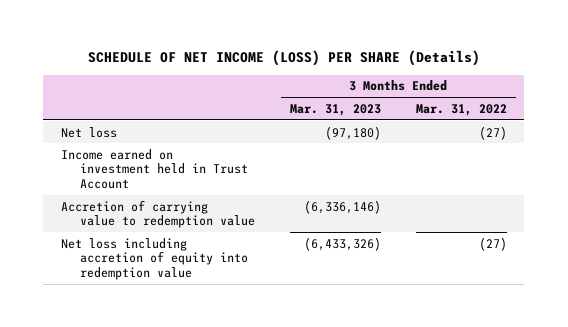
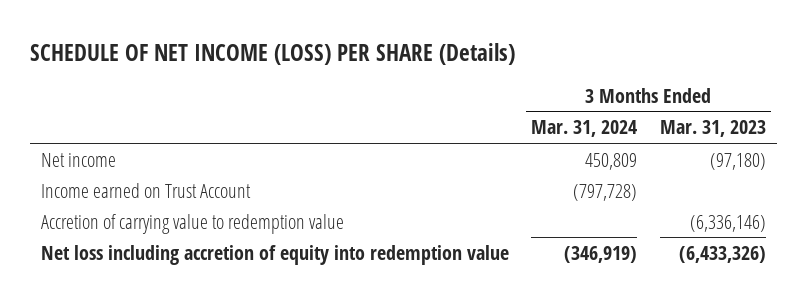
[415,103,507,116] Mar. 31, 2022 -> none
none -> [531,120,638,138] Mar. 31, 2024
[60,126,117,138] Net loss -> [41,152,117,167] Net income
[60,148,248,190] Income earned on investment held in Trust Account -> [41,182,252,198] Income earned on Trust Account

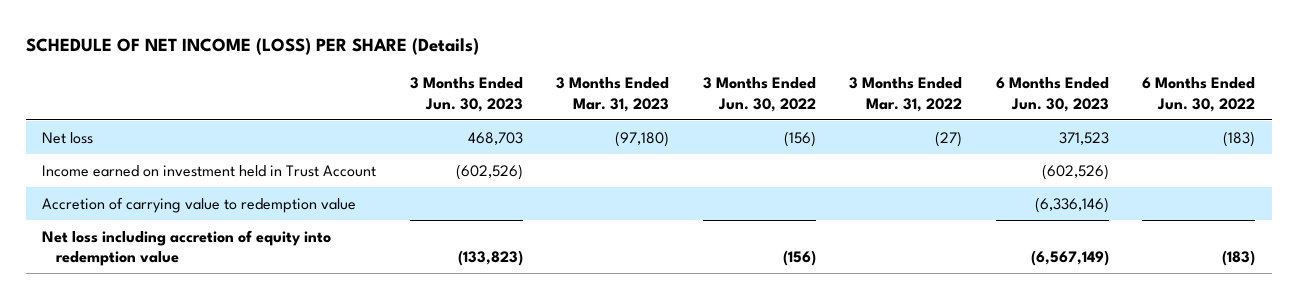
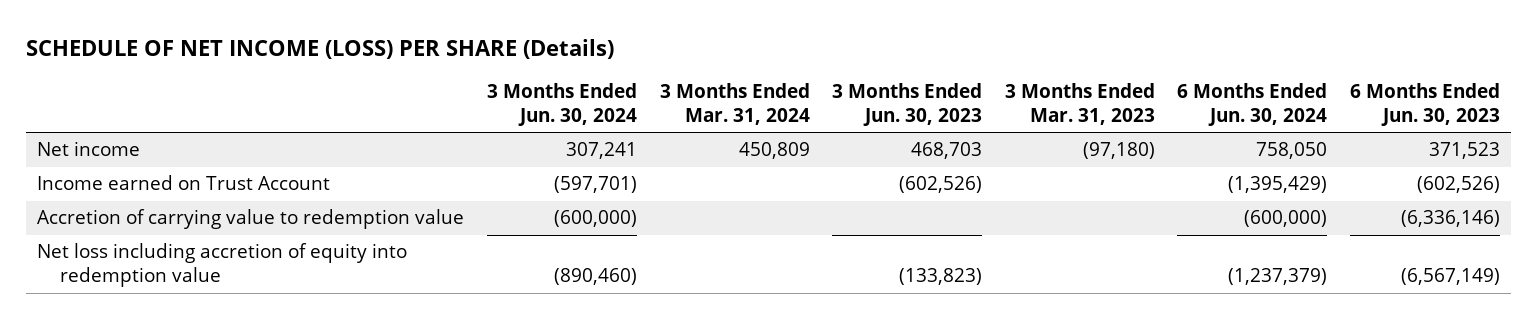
[702,77,816,112] 3 Months Ended Jun. 30, 2022 -> none
[849,77,963,112] 3 Months Ended Mar. 31, 2022 -> none
[1142,77,1256,112] 6 Months Ended Jun. 30, 2022 -> none
none -> [487,83,638,127] 3 Months Ended Jun. 30, 2024
none -> [659,83,810,126] 3 Months Ended Mar. 31, 2024
none -> [1177,83,1328,127] 6 Months Ended Jun. 30, 2024
[42,131,94,144] Net loss -> [37,141,141,157] Net income
[42,164,377,177] Income earned on investment held in Trust Account -> [37,175,331,191] Income earned on Trust Account

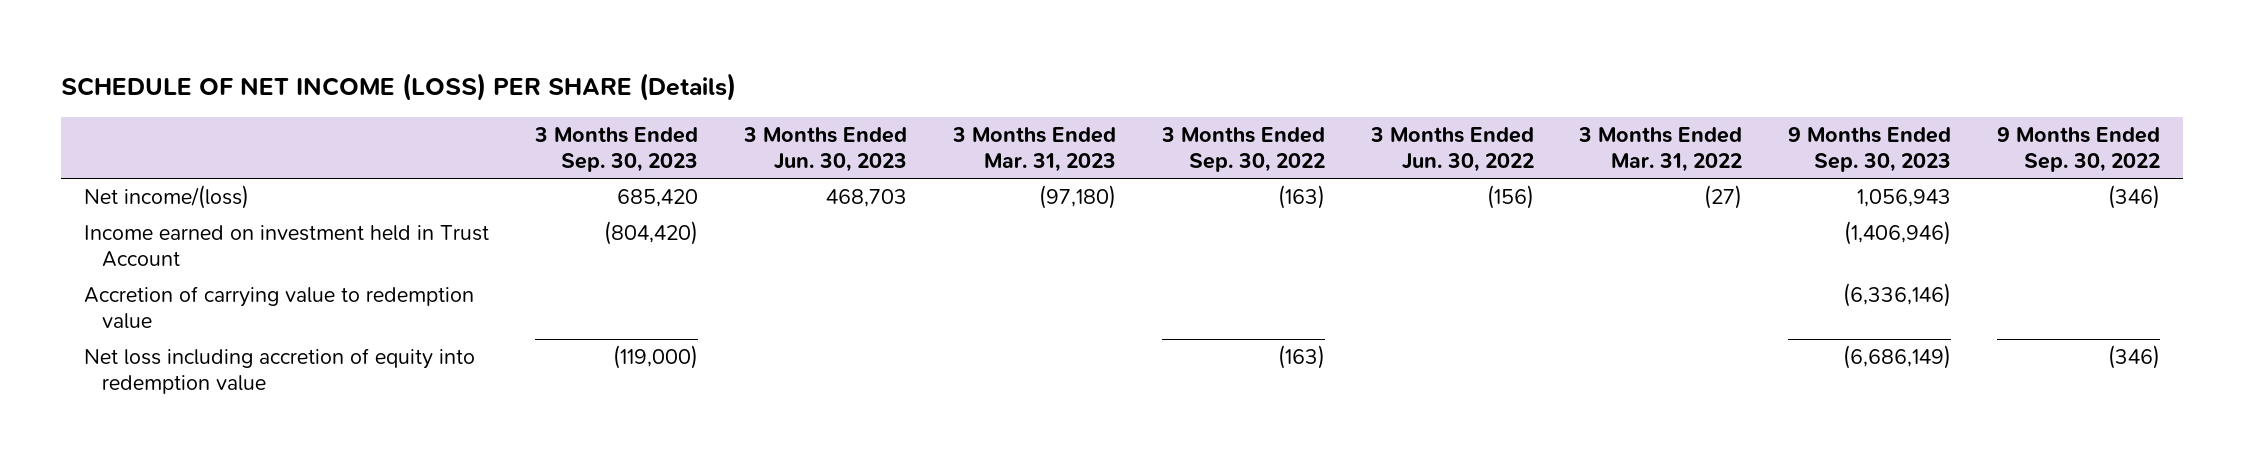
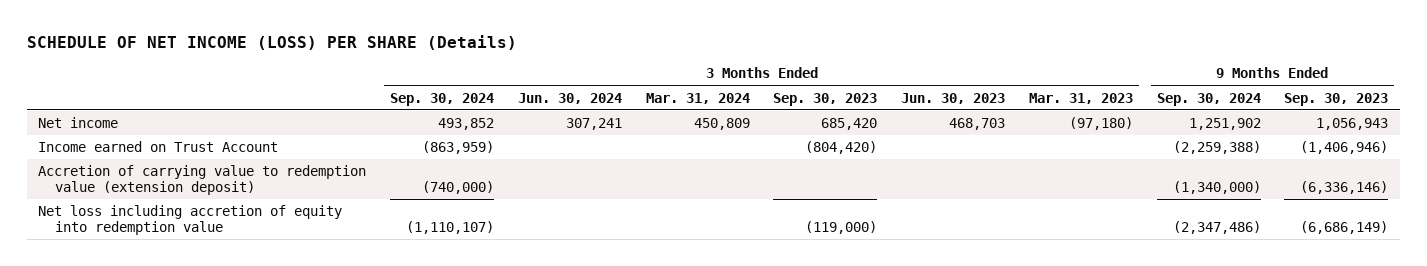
[1160,126,1325,172] 3 Months Ended Sep. 30, 2022 -> none
[1369,126,1534,172] 3 Months Ended Jun. 30, 2022 -> none
[1578,126,1743,172] 3 Months Ended Mar. 31, 2022 -> none
[1997,126,2161,172] 9 Months Ended Sep. 30, 2022 -> none
none -> [390,92,495,106] Sep. 30, 2024
none -> [517,92,622,104] Jun. 30, 2024
none -> [645,92,750,104] Mar. 31, 2024
none -> [1156,92,1261,106] Sep. 30, 2024
[84,185,250,210] Net income/(loss) -> [38,117,119,129] Net income
[84,225,490,268] Income earned on investment held in Trust Account -> [38,141,279,153] Income earned on Trust Account
[84,286,475,330] Accretion of carrying value to redemption value -> [38,165,367,195] Accretion of carrying value to redemption value (extension deposit)

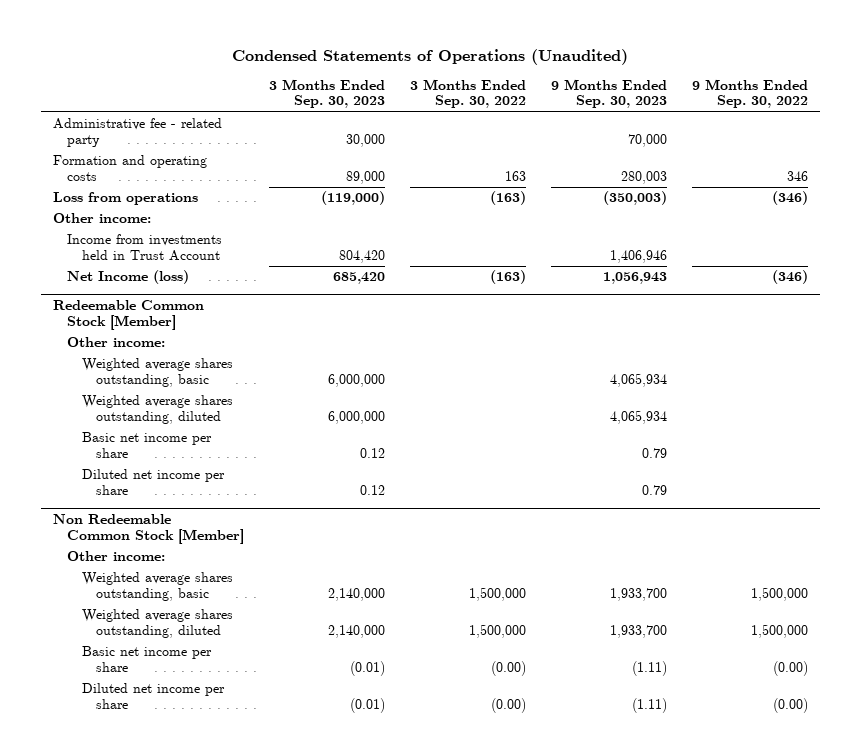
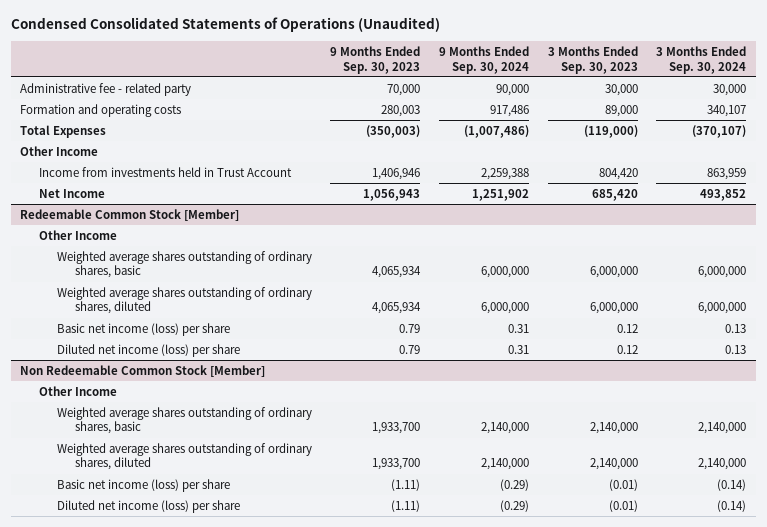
[232,49,629,66] Condensed Statements of Operations (Unaudited) -> [11,17,441,33] Condensed Consolidated Statements of Operations (Unaudited)
[410,78,527,109] 3 Months Ended Sep. 30, 2022 -> none
[691,78,808,109] 9 Months Ended Sep. 30, 2022 -> none
none -> [439,45,530,74] 9 Months Ended Sep. 30, 2024
none -> [656,45,747,74] 3 Months Ended Sep. 30, 2024
[52,192,198,206] Loss from operations -> [20,124,107,138] Total Expenses
[52,213,151,224] Other income: -> [20,145,99,156] Other Income
[67,270,190,285] Net Income (loss) -> [38,188,105,198] Net Income
[67,337,166,348] Other income: -> [38,229,117,240] Other Income
[81,358,233,387] Weighted average shares outstanding, basic -> [56,250,312,279] Weighted average shares outstanding of ordinary shares, basic
[81,395,233,424] Weighted average shares outstanding, diluted -> [56,286,312,315] Weighted average shares outstanding of ordinary shares, diluted
[81,432,212,458] Basic net income per share -> [56,322,230,336] Basic net income (loss) per share
[81,469,225,495] Diluted net income per share -> [56,343,240,357] Diluted net income (loss) per share
[67,551,166,562] Other income: -> [38,385,117,396] Other Income
[81,572,233,601] Weighted average shares outstanding, basic -> [56,406,312,435] Weighted average shares outstanding of ordinary shares, basic
[81,609,233,638] Weighted average shares outstanding, diluted -> [56,442,312,471] Weighted average shares outstanding of ordinary shares, diluted
[81,646,212,672] Basic net income per share -> [56,478,230,492] Basic net income (loss) per share
[81,683,225,709] Diluted net income per share -> [56,499,240,513] Diluted net income (loss) per share

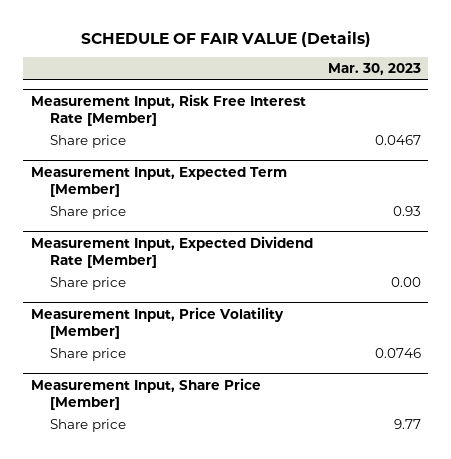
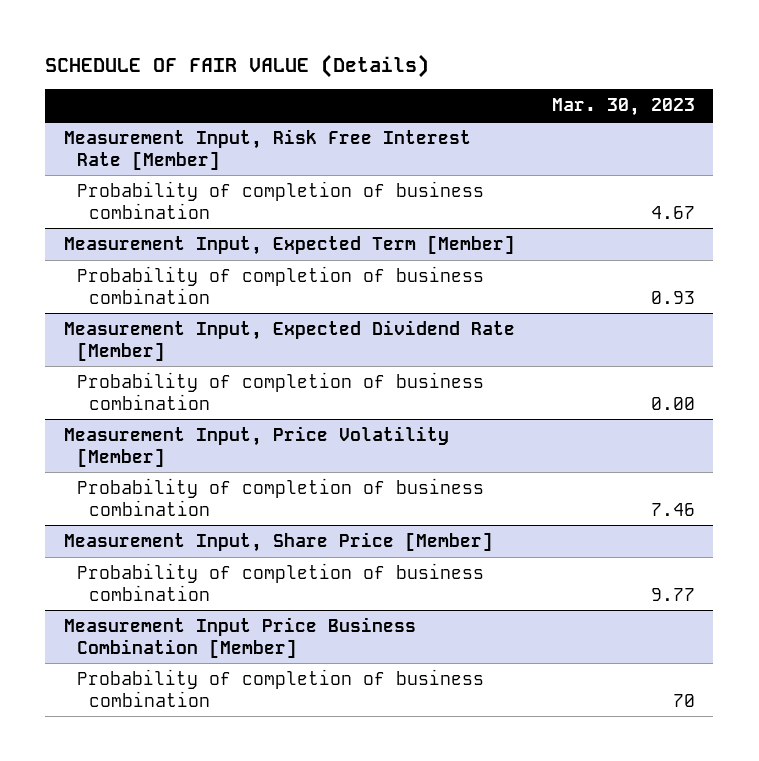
[49,135,126,149] Share price -> none
none -> [76,180,484,219] Probability of completion of business combination
[49,206,126,220] Share price -> [76,265,484,304] Probability of completion of business combination
[49,277,126,291] Share price -> [76,371,484,410] Probability of completion of business combination
[49,348,126,362] Share price -> none
none -> [76,477,484,516] Probability of completion of business combination
[49,419,126,433] Share price -> [76,562,484,601] Probability of completion of business combination
none -> [63,616,416,658] Measurement Input Price Business Combination [Member]
none -> [76,668,484,707] Probability of completion of business combination

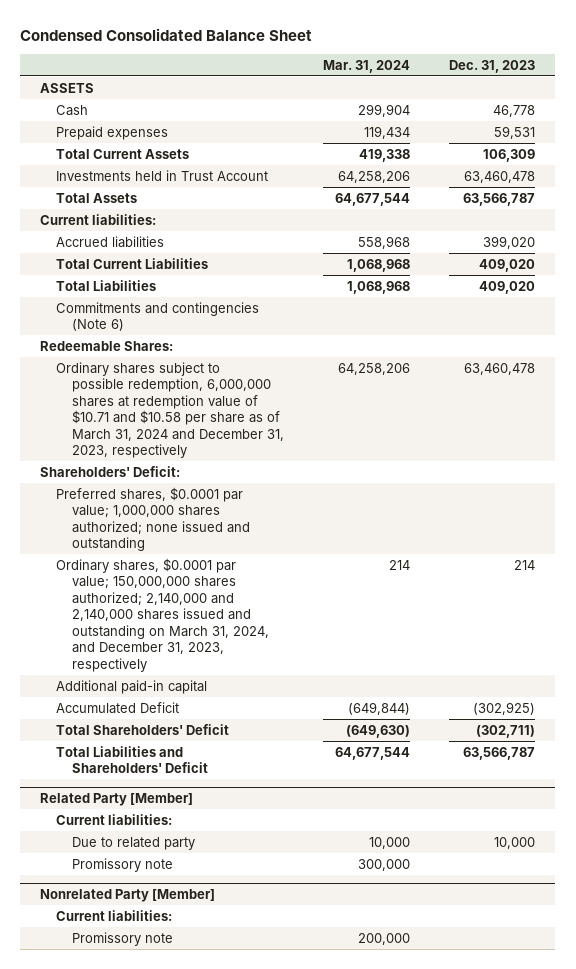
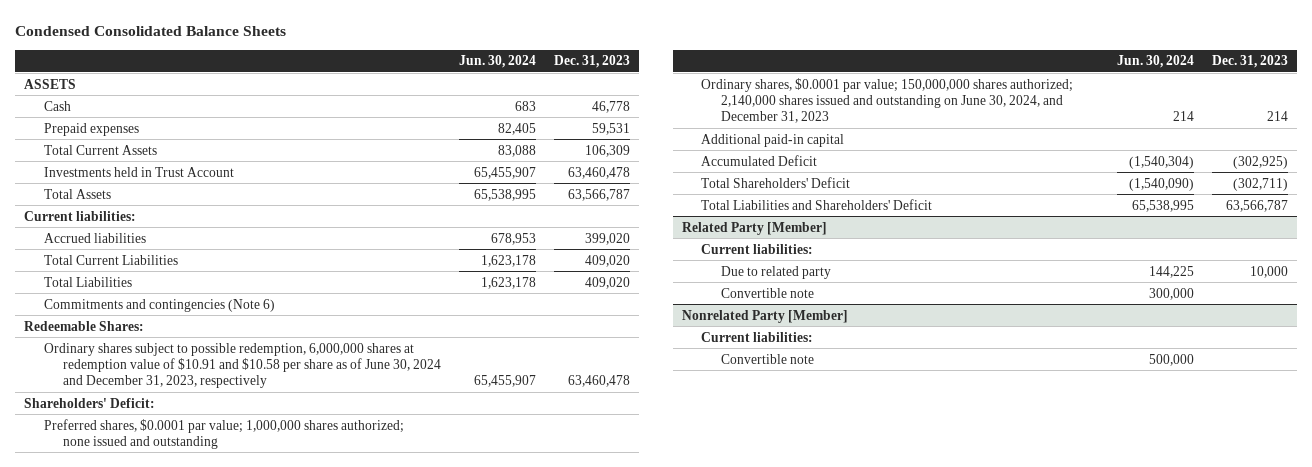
[20,28,313,42] Condensed Consolidated Balance Sheet -> [15,26,287,37] Condensed Consolidated Balance Sheets
[323,59,411,73] Mar. 31, 2024 -> none
none -> [459,55,537,69] Jun. 30, 2024
[56,361,285,459] Ordinary shares subject to possible redemption, 6,000,000 shares at redemption value of $10.71 and $10.58 per share as of March 31, 2024 and December 31, 2023, respectively -> [43,342,441,388] Ordinary shares subject to possible redemption, 6,000,000 shares at redemption value of $10.91 and $10.58 per share as of June 30, 2024 and December 31, 2023, respectively
[56,557,270,672] Ordinary shares, $0.0001 par value; 150,000,000 shares authorized; 2,140,000 and 2,140,000 shares issued and outstanding on March 31, 2024, and December 31, 2023, respectively -> [701,77,1074,123] Ordinary shares, $0.0001 par value; 150,000,000 shares authorized; 2,140,000 shares issued and outstanding on June 30, 2024, and December 31, 2023
[72,857,174,872] Promissory note -> [720,287,814,298] Convertible note
[72,931,174,946] Promissory note -> [720,353,814,364] Convertible note

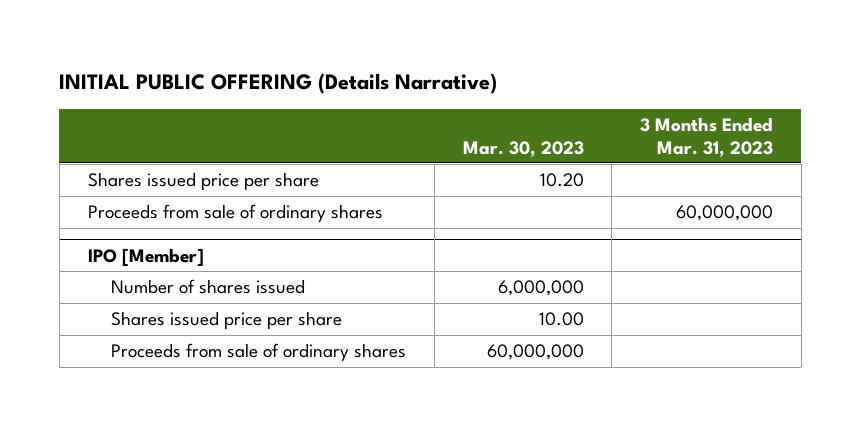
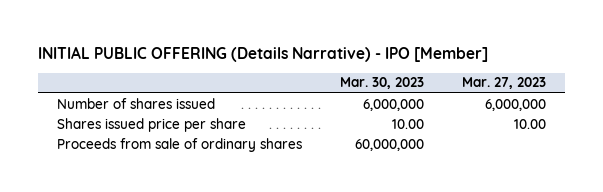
[59,73,498,95] INITIAL PUBLIC OFFERING (Details Narrative) -> [38,46,489,63] INITIAL PUBLIC OFFERING (Details Narrative) - IPO [Member]
[640,116,774,157] 3 Months Ended Mar. 31, 2023 -> none
none -> [462,77,547,90] Mar. 27, 2023
[87,172,319,191] Shares issued price per share -> none
[87,204,383,223] Proceeds from sale of ordinary shares -> none
[87,247,204,266] IPO [Member] -> none

